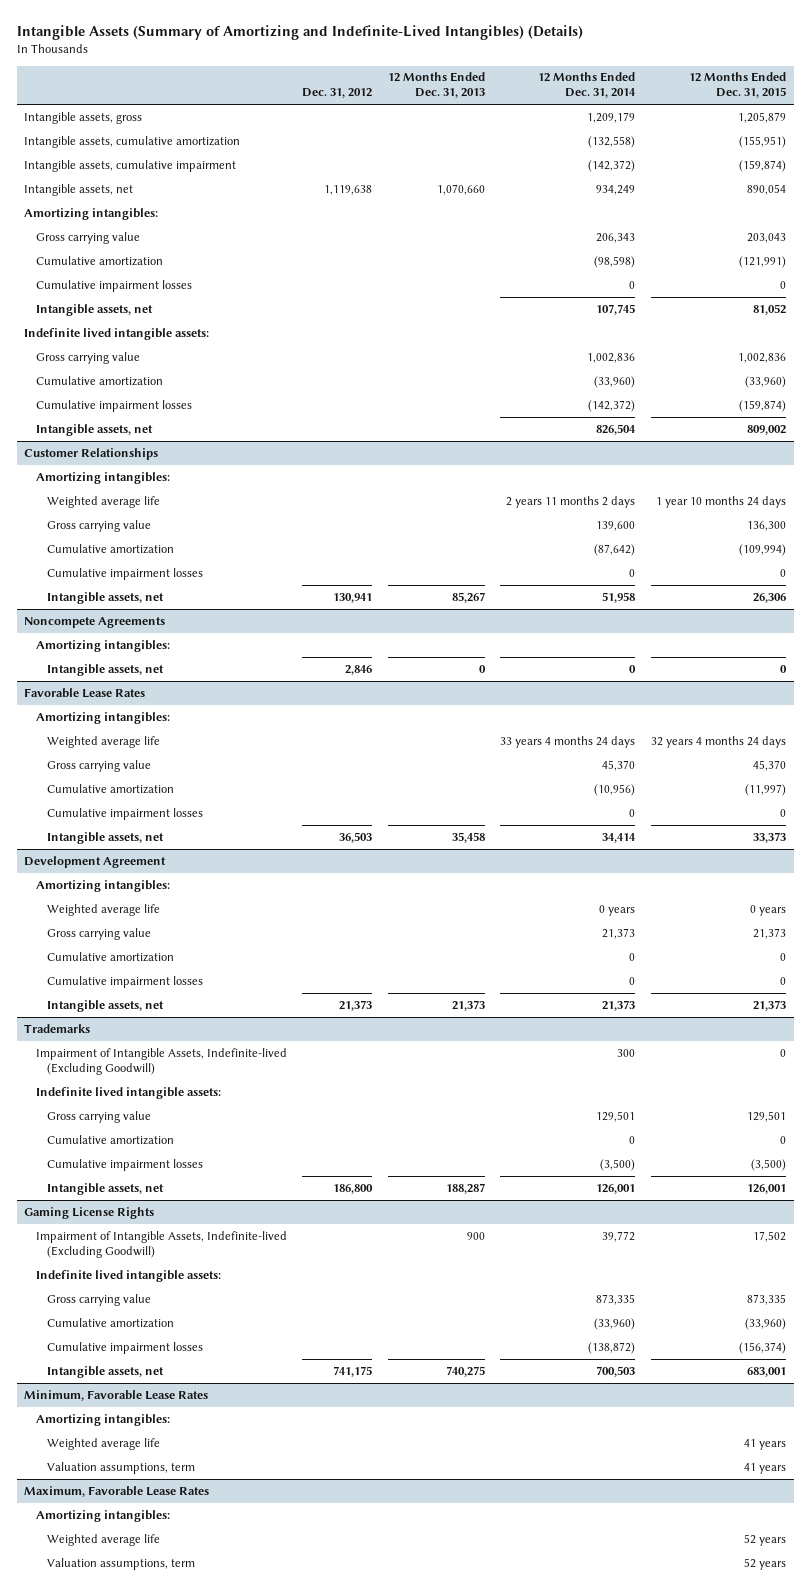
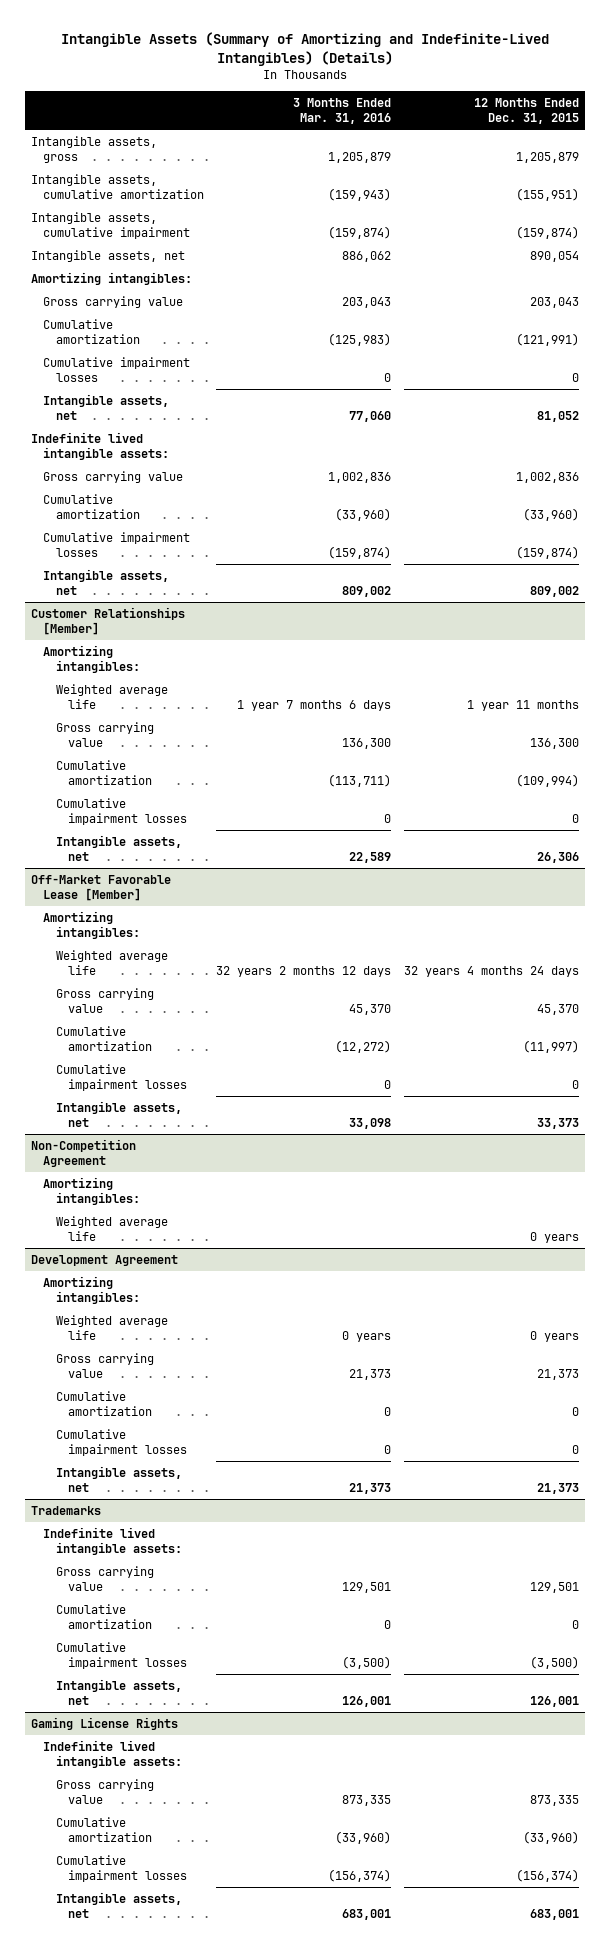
[302,88,373,99] Dec. 31, 2012 -> none
[387,72,485,99] 12 Months Ended Dec. 31, 2013 -> none
[538,72,637,99] 12 Months Ended Dec. 31, 2014 -> none
none -> [293,98,392,124] 3 Months Ended Mar. 31, 2016
[24,447,159,460] Customer Relationships -> [31,607,186,635] Customer Relationships [Member]
[655,495,786,508] 1 year 10 months 24 days -> [466,699,579,711] 1 year 11 months
[24,616,166,628] Noncompete Agreements -> none
[35,639,170,652] Amortizing intangibles: -> none
[47,663,165,676] Intangible assets, net -> none
[24,687,146,698] Favorable Lease Rates -> [31,875,172,901] Off-Market Favorable Lease [Member]
none -> [31,1139,137,1167] Non-Competition Agreement
none -> [43,1177,140,1205] Amortizing intangibles:
none -> [55,1216,168,1241] Weighted average life
[35,1047,287,1075] Impairment of Intangible Assets, Indefinite-lived (Excluding Goodwill) -> none
[35,1230,287,1258] Impairment of Intangible Assets, Indefinite-lived (Excluding Goodwill) -> none
[24,1389,209,1401] Minimum, Favorable Lease Rates -> none
[35,1413,170,1426] Amortizing intangibles: -> none
[47,1437,161,1450] Weighted average life -> none
[47,1461,196,1474] Valuation assumptions, term -> none
[24,1485,210,1497] Maximum, Favorable Lease Rates -> none
[35,1509,170,1522] Amortizing intangibles: -> none
[47,1533,161,1546] Weighted average life -> none
[47,1557,196,1570] Valuation assumptions, term -> none

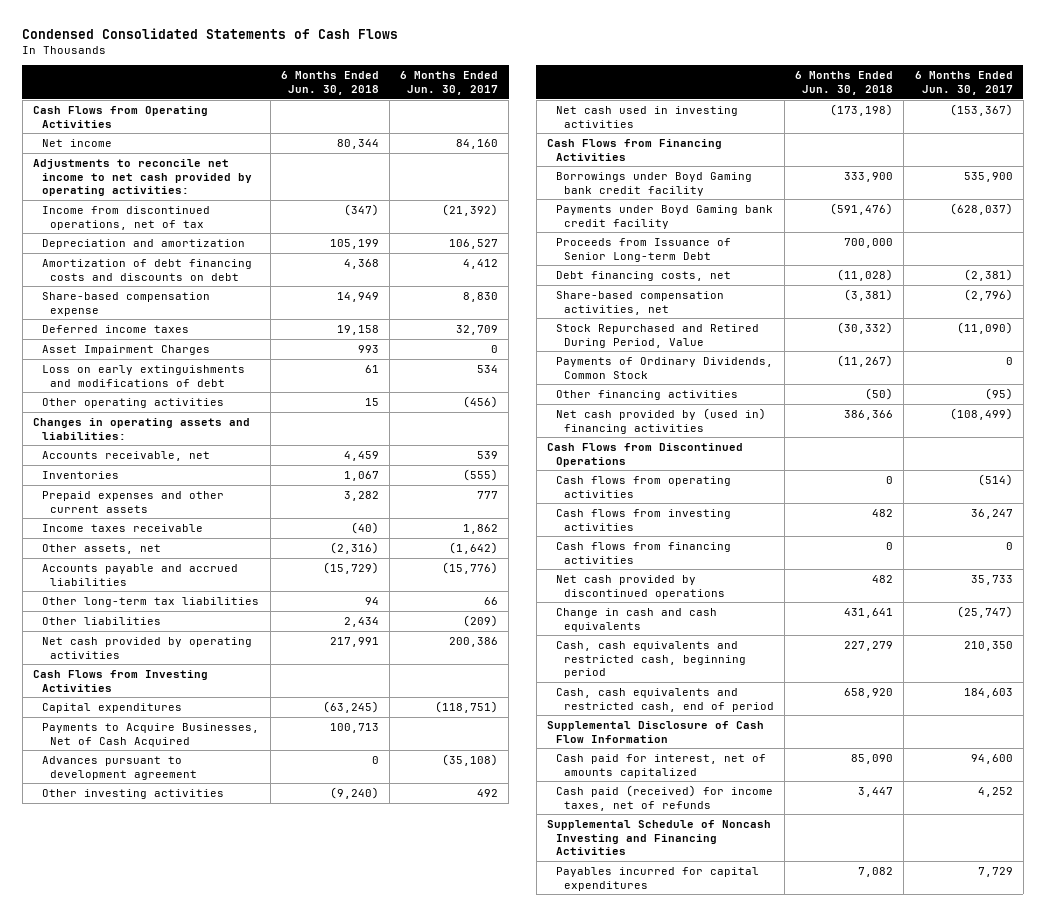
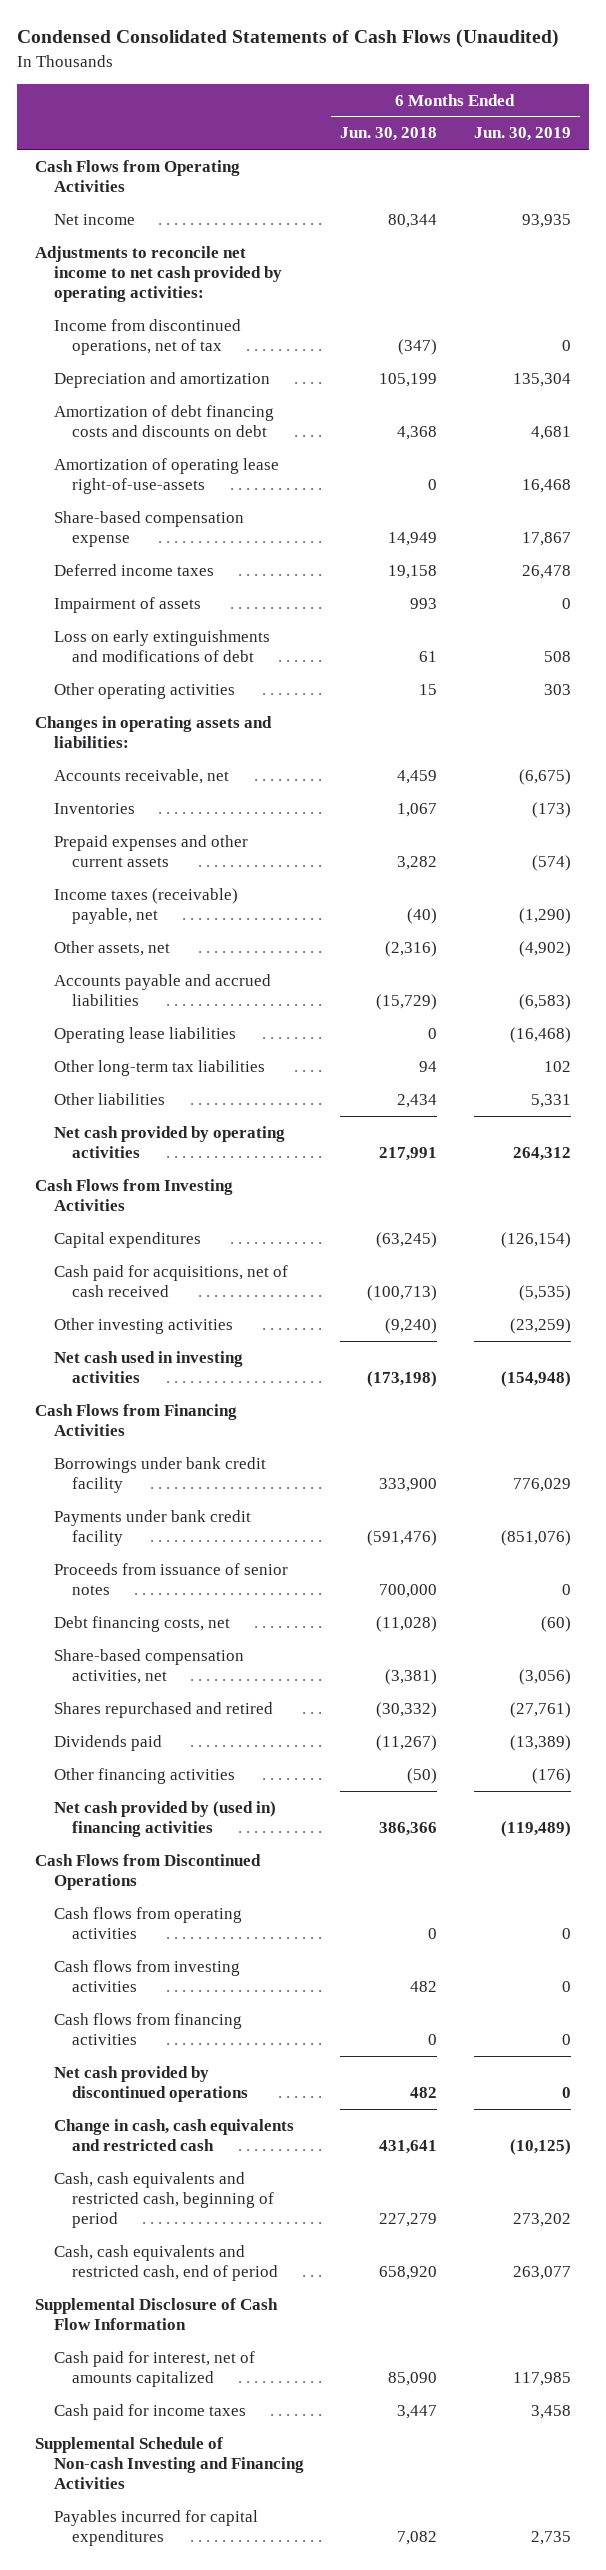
[22,28,399,40] Condensed Consolidated Statements of Cash Flows -> [16,29,559,49] Condensed Consolidated Statements of Cash Flows (Unaudited)
[400,71,499,95] 6 Months Ended Jun. 30, 2017 -> none
none -> [473,127,571,142] Jun. 30, 2019
none -> [53,457,279,495] Amortization of operating lease right-of-use-assets
[41,344,210,355] Asset Impairment Charges -> [53,596,201,613] Impairment of assets
[41,523,203,532] Income taxes receivable -> [53,887,238,925] Income taxes (receivable) payable, net
none -> [53,1026,236,1043] Operating lease liabilities
[41,755,198,780] Advances pursuant to development agreement -> none
[41,722,259,747] Payments to Acquire Businesses, Net of Cash Acquired -> [53,1264,288,1298] Cash paid for acquisitions, net of cash received
[330,722,380,733] 100,713 -> [367,1285,438,1302] (100,713)
[555,171,752,196] Borrowings under Boyd Gaming bank credit facility -> [53,1456,266,1494] Borrowings under bank credit facility
[555,204,773,229] Payments under Boyd Gaming bank credit facility -> [53,1509,251,1547] Payments under bank credit facility
[555,237,731,262] Proceeds from Issuance of Senior Long-term Debt -> [53,1562,288,1596] Proceeds from issuance of senior notes
[555,323,759,348] Stock Repurchased and Retired During Period, Value -> [53,1701,273,1718] Shares repurchased and retired
[555,356,773,379] Payments of Ordinary Dividends, Common Stock -> [53,1734,162,1751] Dividends paid
[555,607,717,632] Change in cash and cash equivalents -> [53,2118,294,2152] Change in cash, cash equivalents and restricted cash
[555,640,747,679] Cash, cash equivalents and restricted cash, beginning period -> [53,2171,275,2229] Cash, cash equivalents and restricted cash, beginning of period
[555,784,773,811] Cash paid (received) for income taxes, net of refunds -> [53,2403,246,2420] Cash paid for income taxes
[547,819,772,856] Supplemental Schedule of Noncash Investing and Financing Activities -> [35,2436,304,2490] Supplemental Schedule of Non-cash Investing and Financing Activities

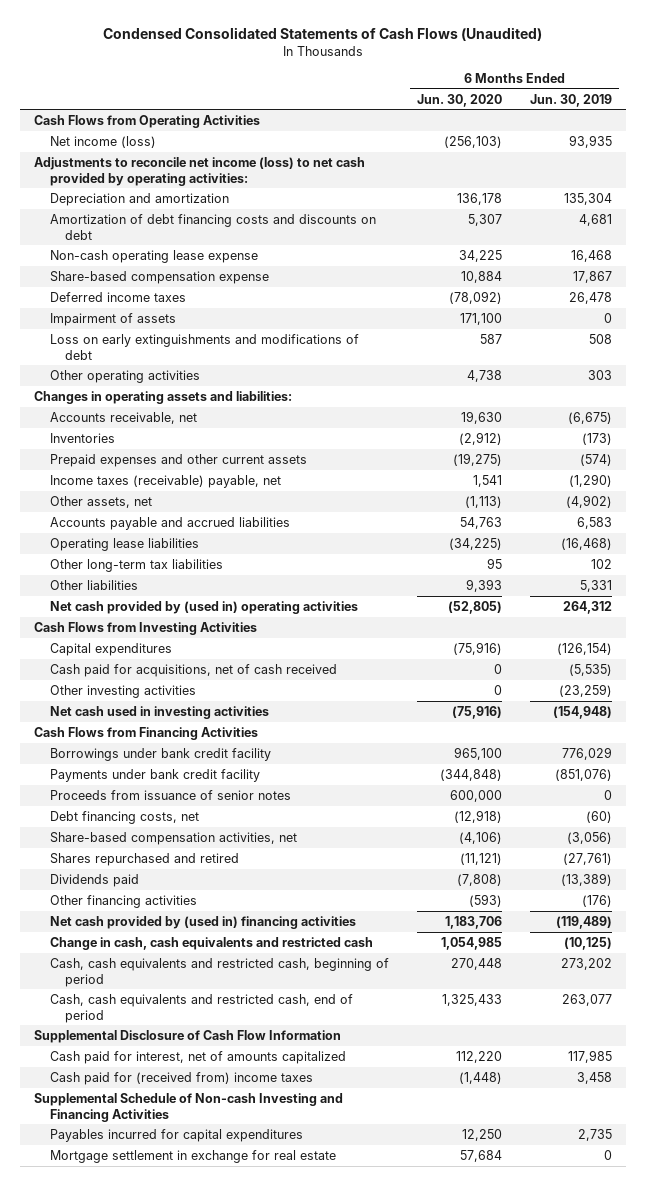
[340,127,438,142] Jun. 30, 2018 -> none
none -> [416,93,502,107] Jun. 30, 2020
[53,318,241,356] Income from discontinued operations, net of tax -> none
[53,213,135,225] Net income -> [49,135,156,148] Net income (loss)
[35,245,282,303] Adjustments to reconcile net income to net cash provided by operating activities: -> [34,156,366,186] Adjustments to reconcile net income (loss) to net cash provided by operating activities:
[53,457,279,495] Amortization of operating lease right-of-use-assets -> [49,249,258,263] Non-cash operating lease expense
[518,994,571,1011] (6,583) -> [577,516,613,529] 6,583
[53,1125,285,1159] Net cash provided by operating activities -> [49,600,358,614] Net cash provided by (used in) operating activities
[35,1853,262,1891] Cash Flows from Discontinued Operations -> none
[53,1906,242,1940] Cash flows from operating activities -> none
[53,1959,240,1993] Cash flows from investing activities -> none
[53,2012,242,2046] Cash flows from financing activities -> none
[53,2065,249,2103] Net cash provided by discontinued operations -> none
[53,2403,246,2420] Cash paid for income taxes -> [49,1071,313,1085] Cash paid for (received from) income taxes
none -> [49,1149,336,1163] Mortgage settlement in exchange for real estate

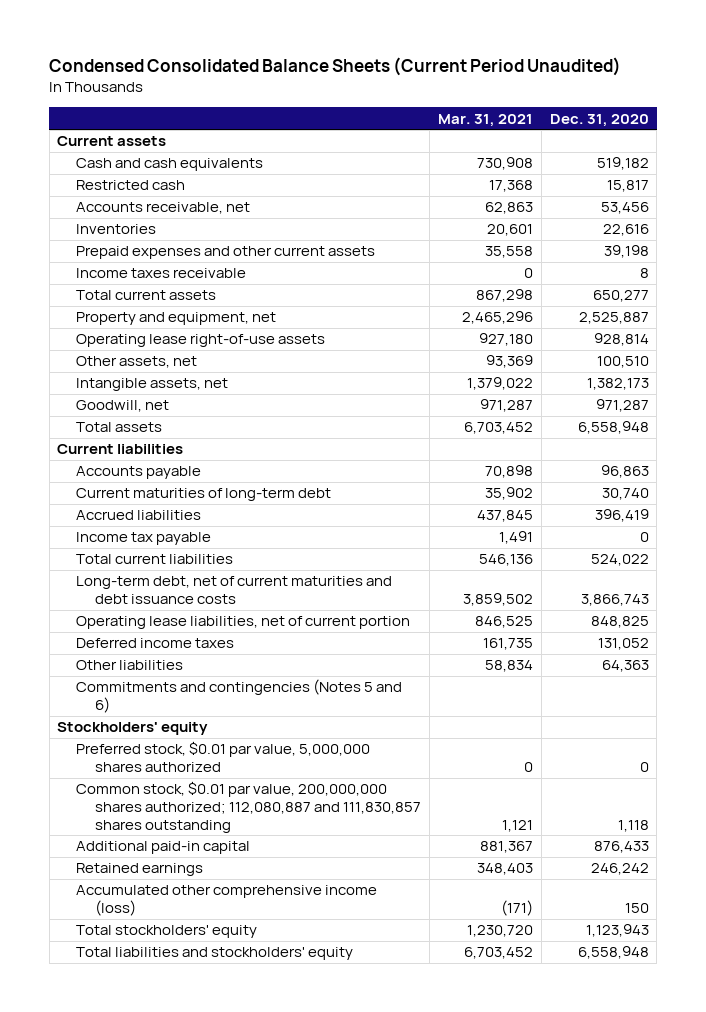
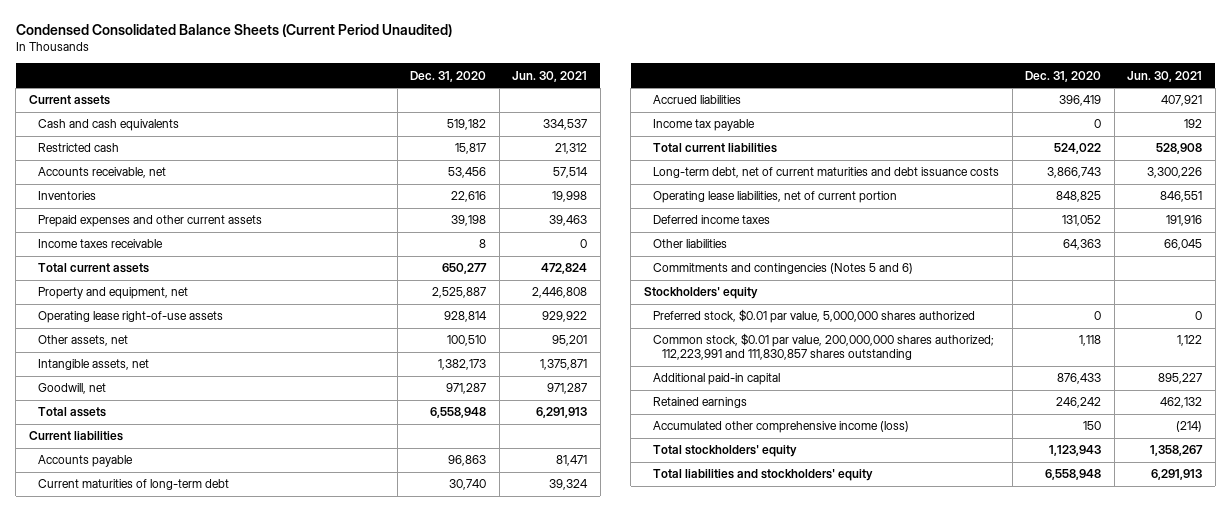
[437,113,533,127] Mar. 31, 2021 -> none
none -> [512,70,588,82] Jun. 30, 2021
[76,781,422,833] Common stock, $0.01 par value, 200,000,000 shares authorized; 112,080,887 and 111,830,857 shares outstanding -> [652,333,994,361] Common stock, $0.01 par value, 200,000,000 shares authorized; 112,223,991 and 111,830,857 shares outstanding

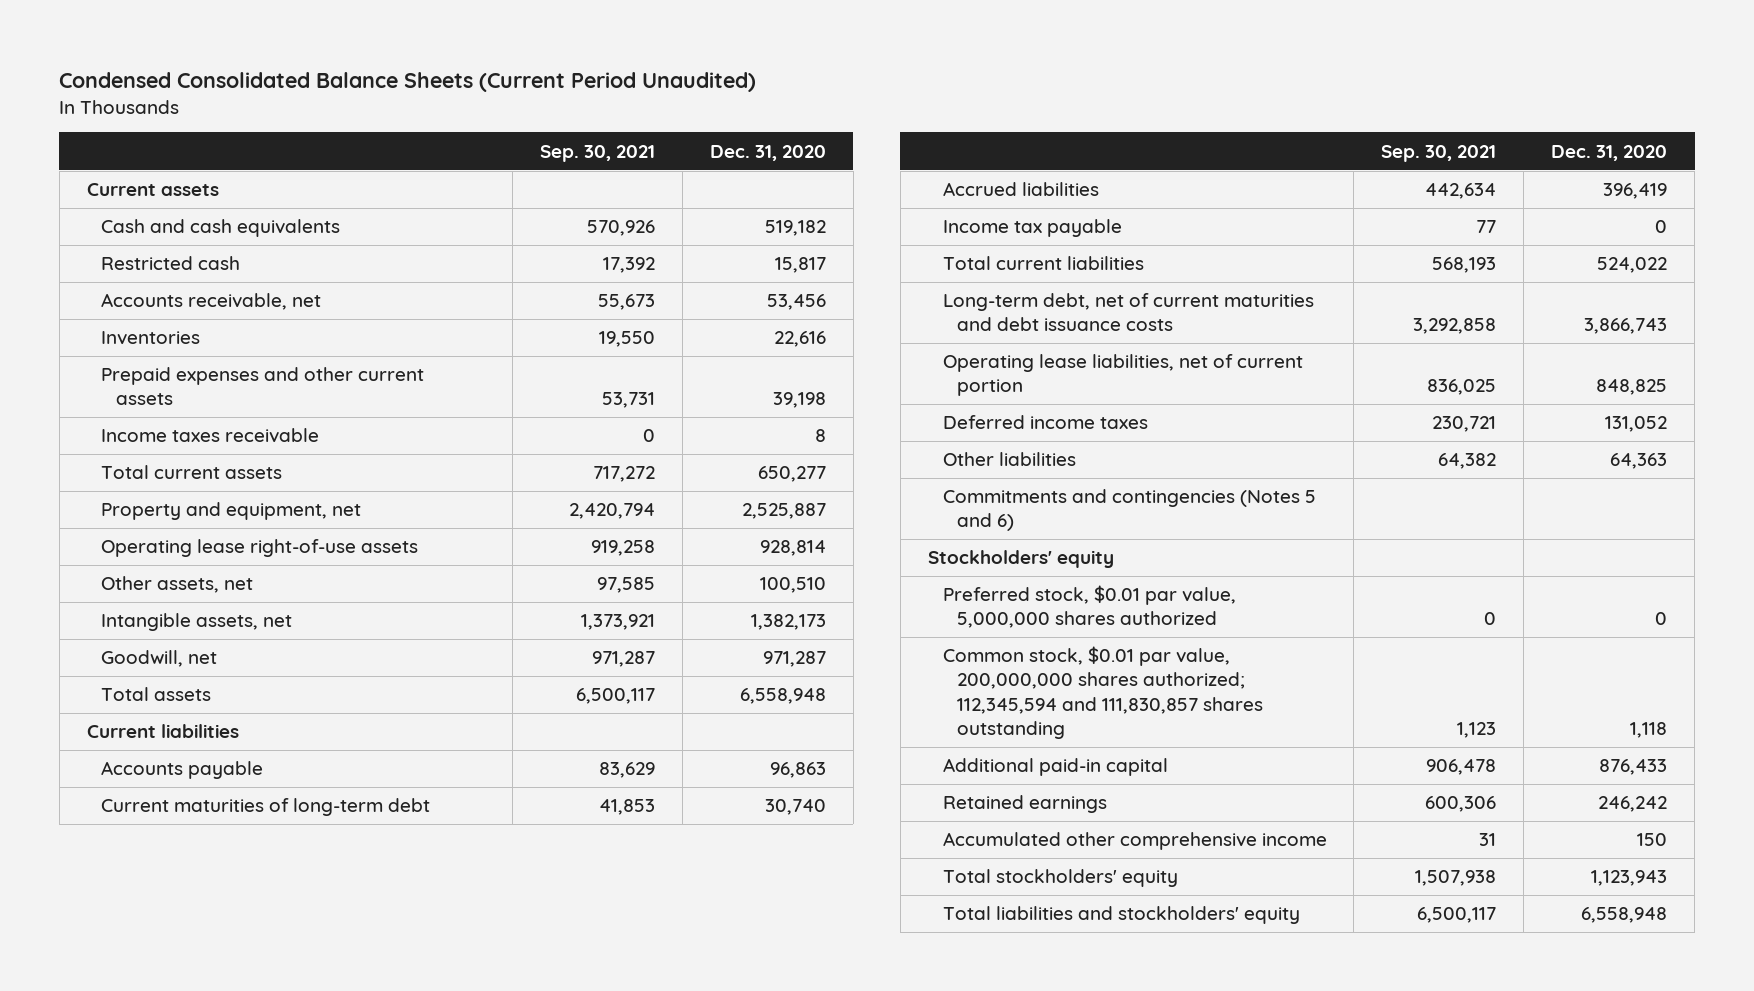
[512,70,588,82] Jun. 30, 2021 -> none
none -> [540,144,656,162] Sep. 30, 2021
[652,333,994,361] Common stock, $0.01 par value, 200,000,000 shares authorized; 112,223,991 and 111,830,857 shares outstanding -> [942,646,1264,739] Common stock, $0.01 par value, 200,000,000 shares authorized; 112,345,594 and 111,830,857 shares outstanding
[652,421,909,434] Accumulated other comprehensive income (loss) -> [942,832,1327,851] Accumulated other comprehensive income

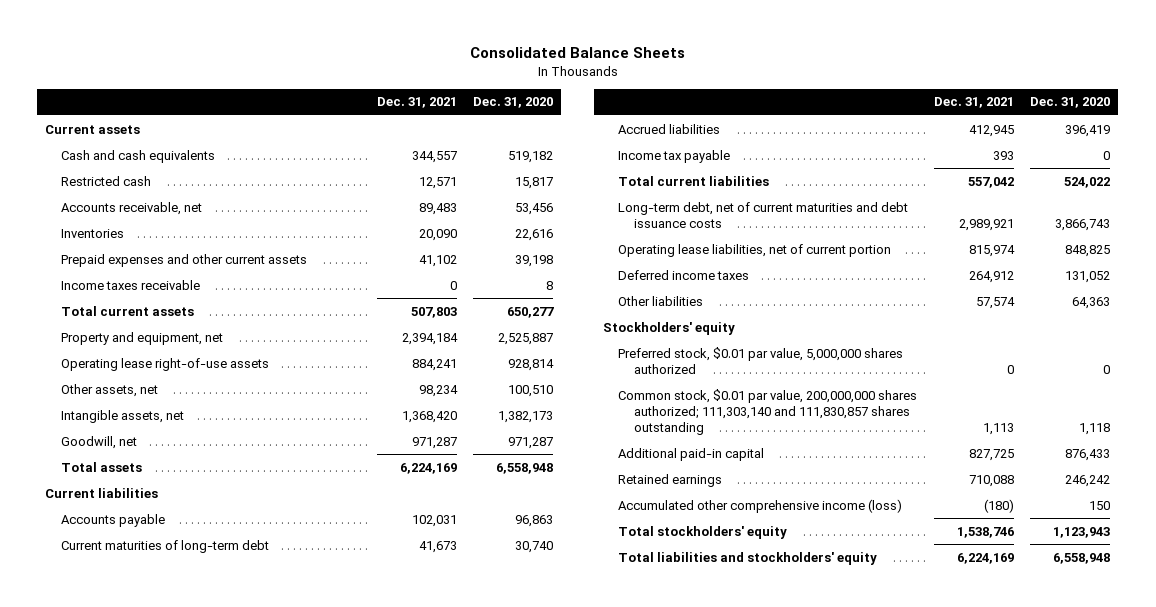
[59,72,757,93] Condensed Consolidated Balance Sheets (Current Period Unaudited) -> [469,46,685,58] Consolidated Balance Sheets
[540,144,656,162] Sep. 30, 2021 -> none
none -> [376,97,457,109] Dec. 31, 2021
[942,489,1316,532] Commitments and contingencies (Notes 5 and 6) -> none
[942,646,1264,739] Common stock, $0.01 par value, 200,000,000 shares authorized; 112,345,594 and 111,830,857 shares outstanding -> [618,388,918,435] Common stock, $0.01 par value, 200,000,000 shares authorized; 111,303,140 and 111,830,857 shares outstanding
[942,832,1327,851] Accumulated other comprehensive income -> [618,498,903,513] Accumulated other comprehensive income (loss)

